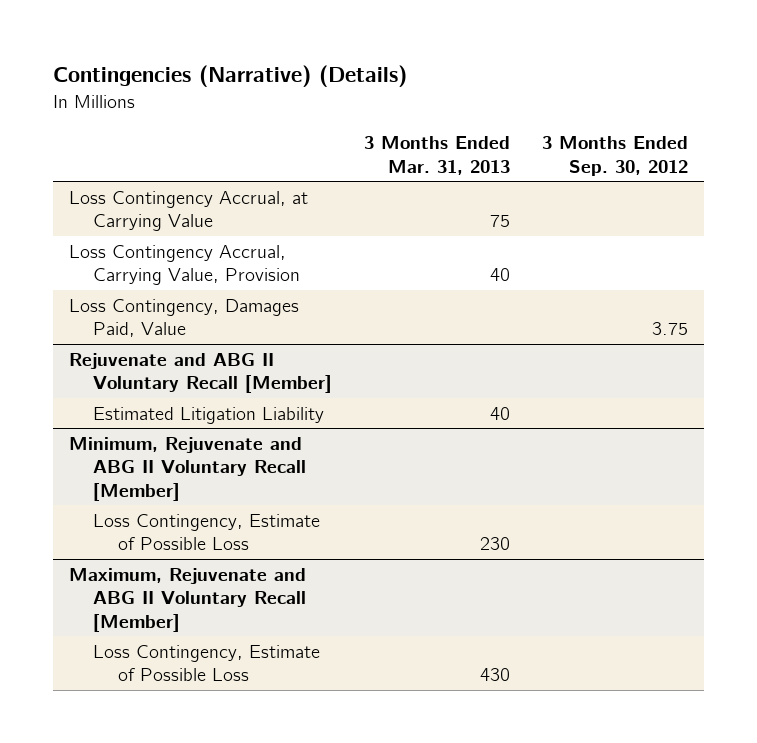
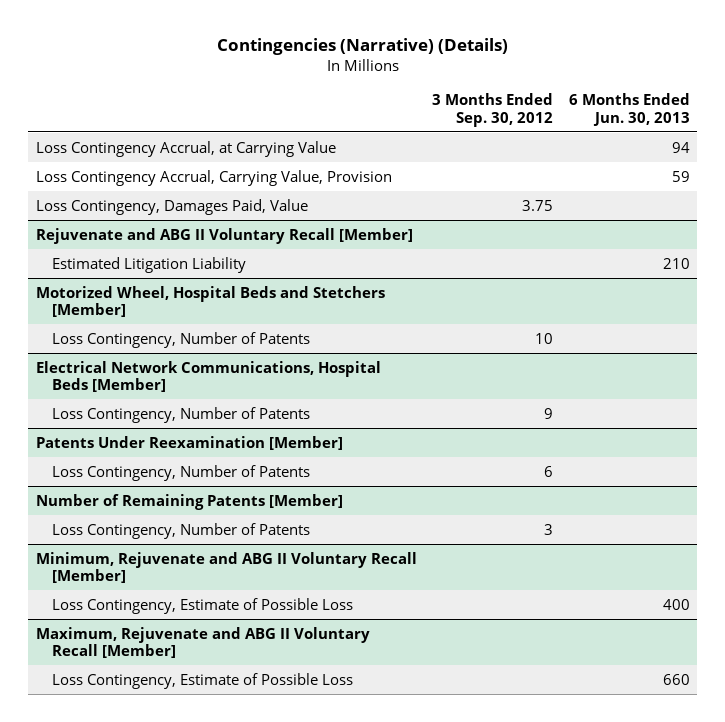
[364,136,511,175] 3 Months Ended Mar. 31, 2013 -> none
none -> [568,92,690,126] 6 Months Ended Jun. 30, 2013
none -> [35,285,385,318] Motorized Wheel, Hospital Beds and Stetchers [Member]
none -> [51,331,310,348] Loss Contingency, Number of Patents
none -> [35,360,381,393] Electrical Network Communications, Hospital Beds [Member]
none -> [51,406,310,423] Loss Contingency, Number of Patents
none -> [35,435,343,450] Patents Under Reexamination [Member]
none -> [51,464,310,481] Loss Contingency, Number of Patents
none -> [35,493,343,510] Number of Remaining Patents [Member]
none -> [51,522,310,539] Loss Contingency, Number of Patents

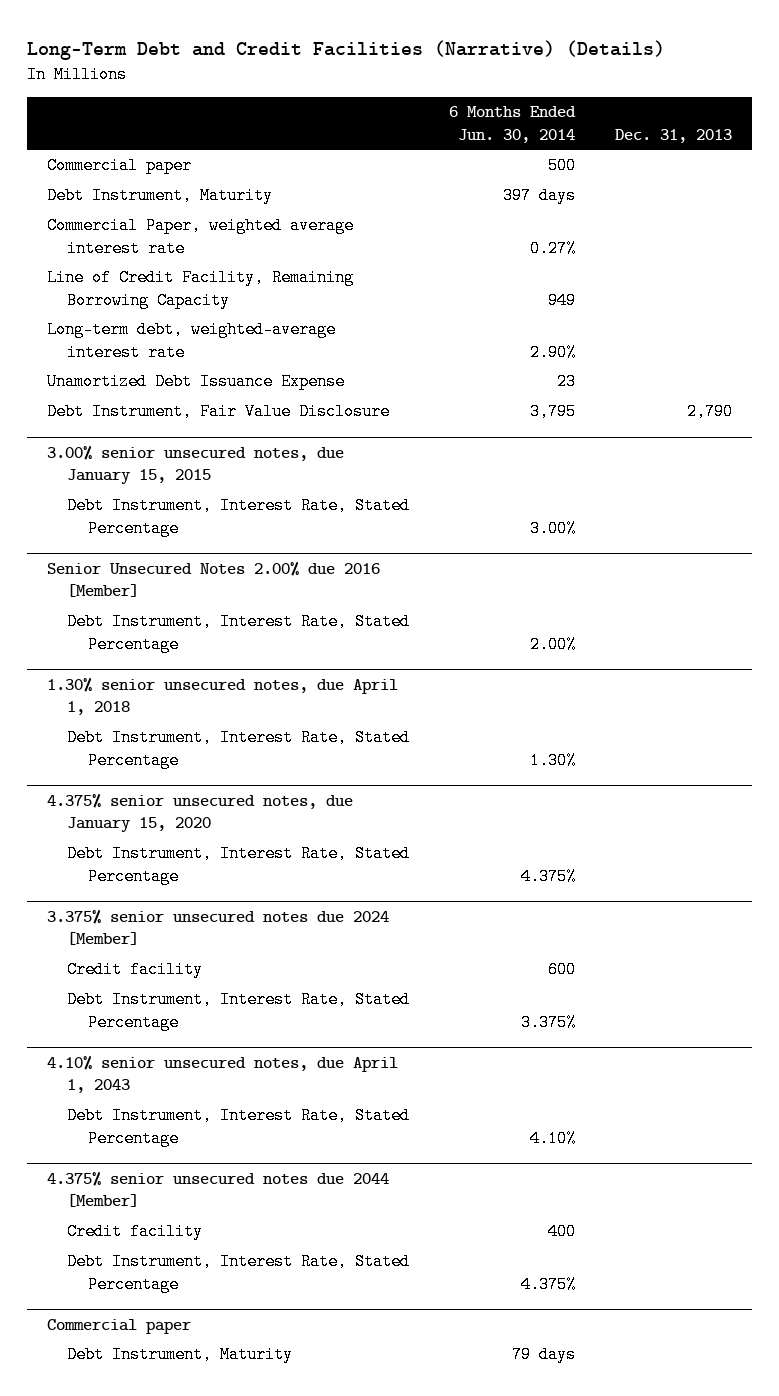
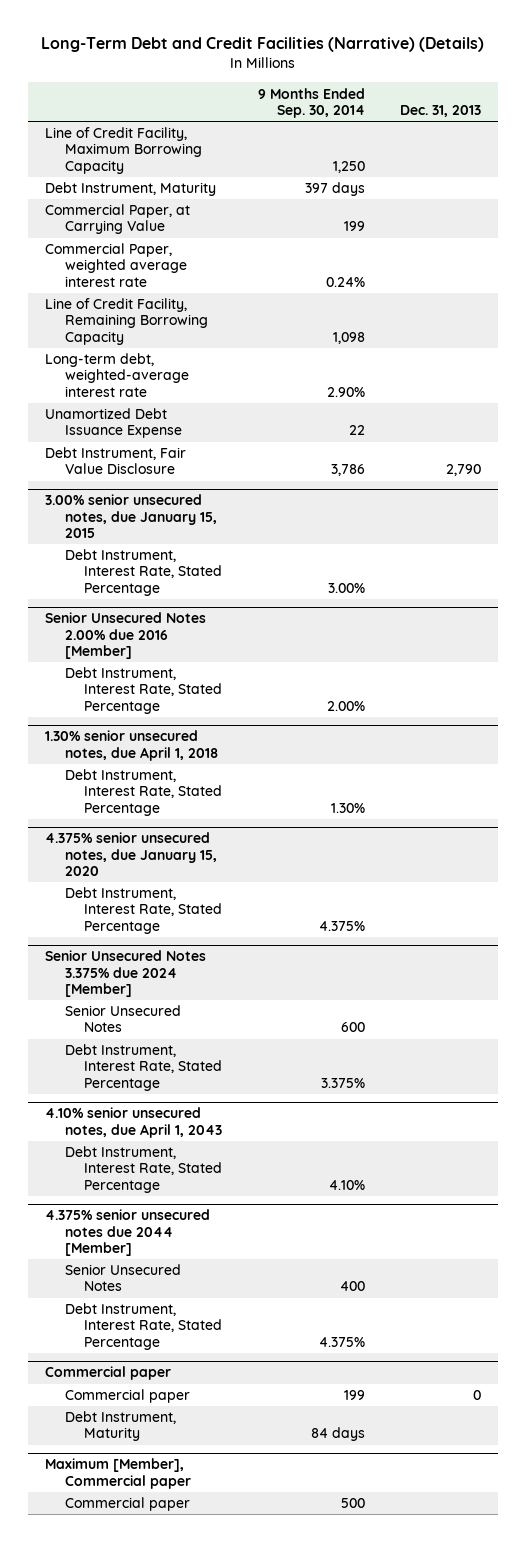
[449,105,577,143] 6 Months Ended Jun. 30, 2014 -> none
none -> [257,87,365,118] 9 Months Ended Sep. 30, 2014
[46,157,192,175] Commercial paper -> none
none -> [45,127,202,174] Line of Credit Facility, Maximum Borrowing Capacity
none -> [45,204,191,235] Commercial Paper, at Carrying Value
[46,909,389,946] 3.375% senior unsecured notes due 2024 [Member] -> [45,950,207,997] Senior Unsecured Notes 3.375% due 2024 [Member]
[67,961,204,979] Credit facility -> [64,1005,181,1033] Senior Unsecured Notes
[67,1223,204,1241] Credit facility -> [64,1264,181,1292] Senior Unsecured Notes
none -> [64,1389,190,1404] Commercial paper
none -> [45,1458,191,1489] Maximum [Member], Commercial paper
none -> [64,1497,190,1512] Commercial paper

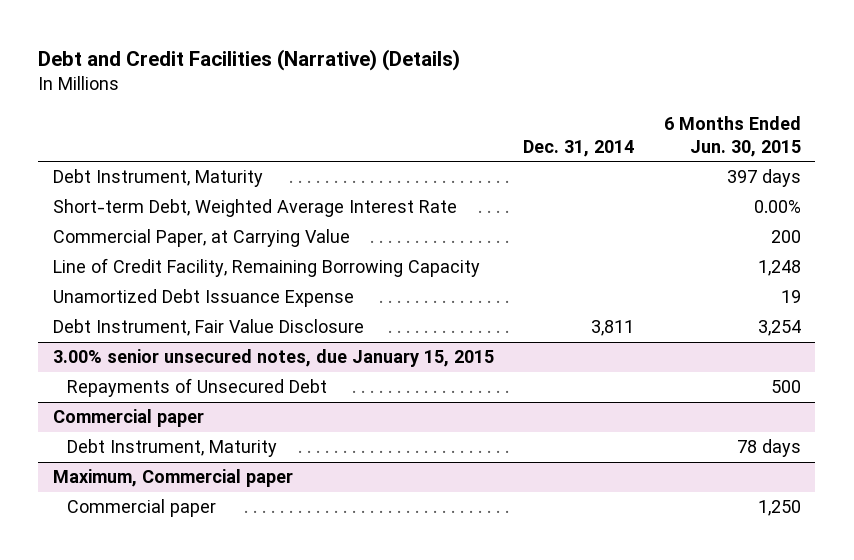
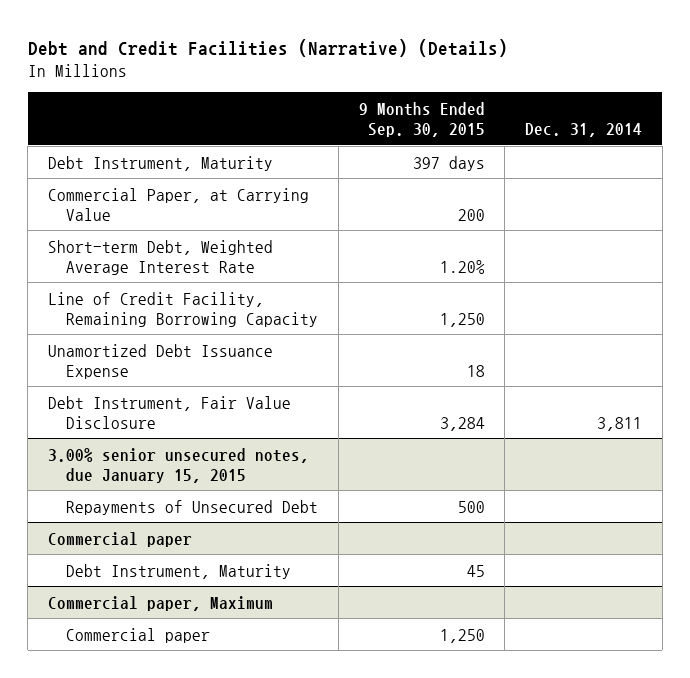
[663,115,801,157] 6 Months Ended Jun. 30, 2015 -> none
none -> [358,101,485,138] 9 Months Ended Sep. 30, 2015
[53,199,458,218] Short-term Debt, Weighted Average Interest Rate -> [48,239,274,275] Short-term Debt, Weighted Average Interest Rate
[53,469,294,488] Maximum, Commercial paper -> [48,595,274,611] Commercial paper, Maximum

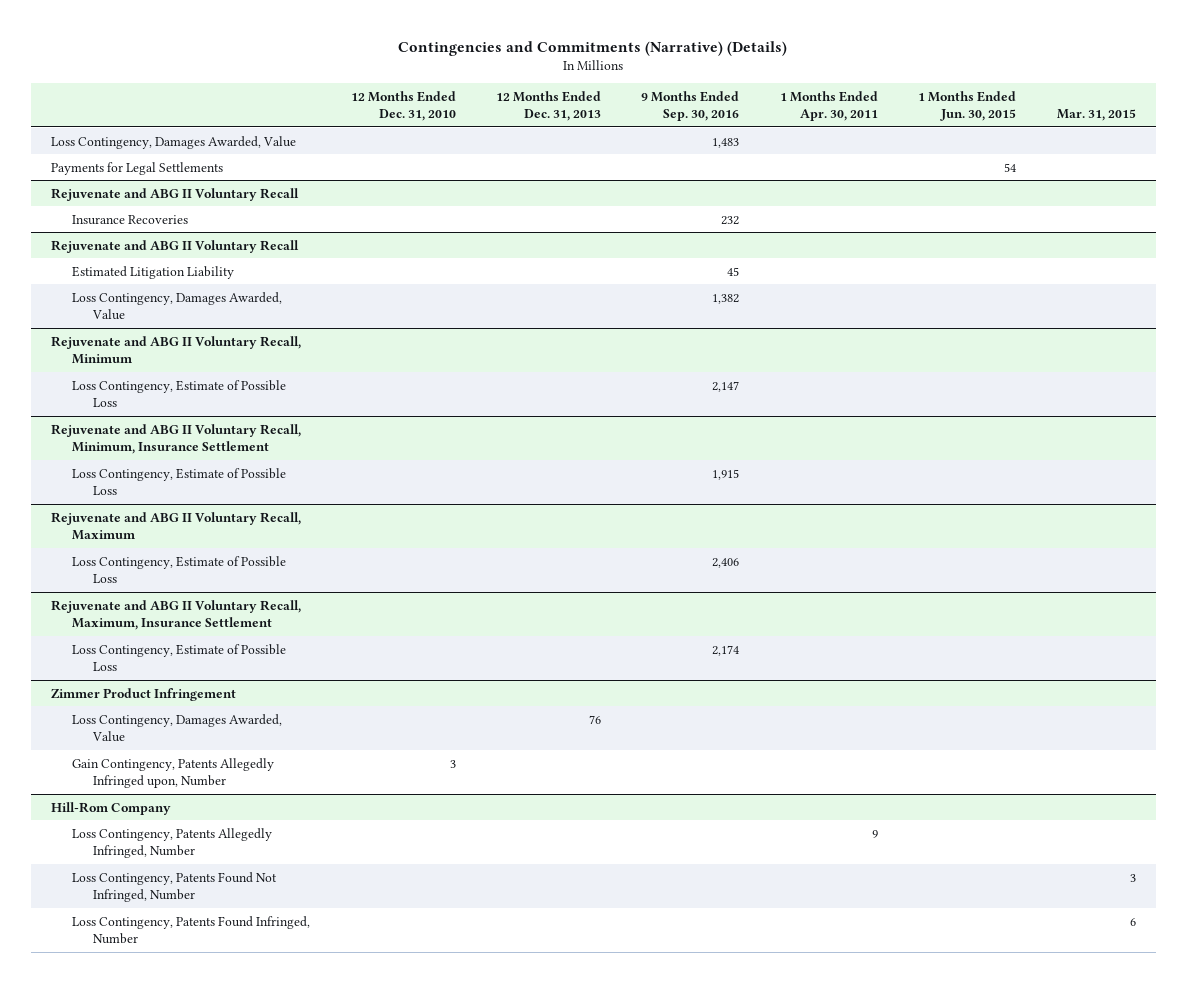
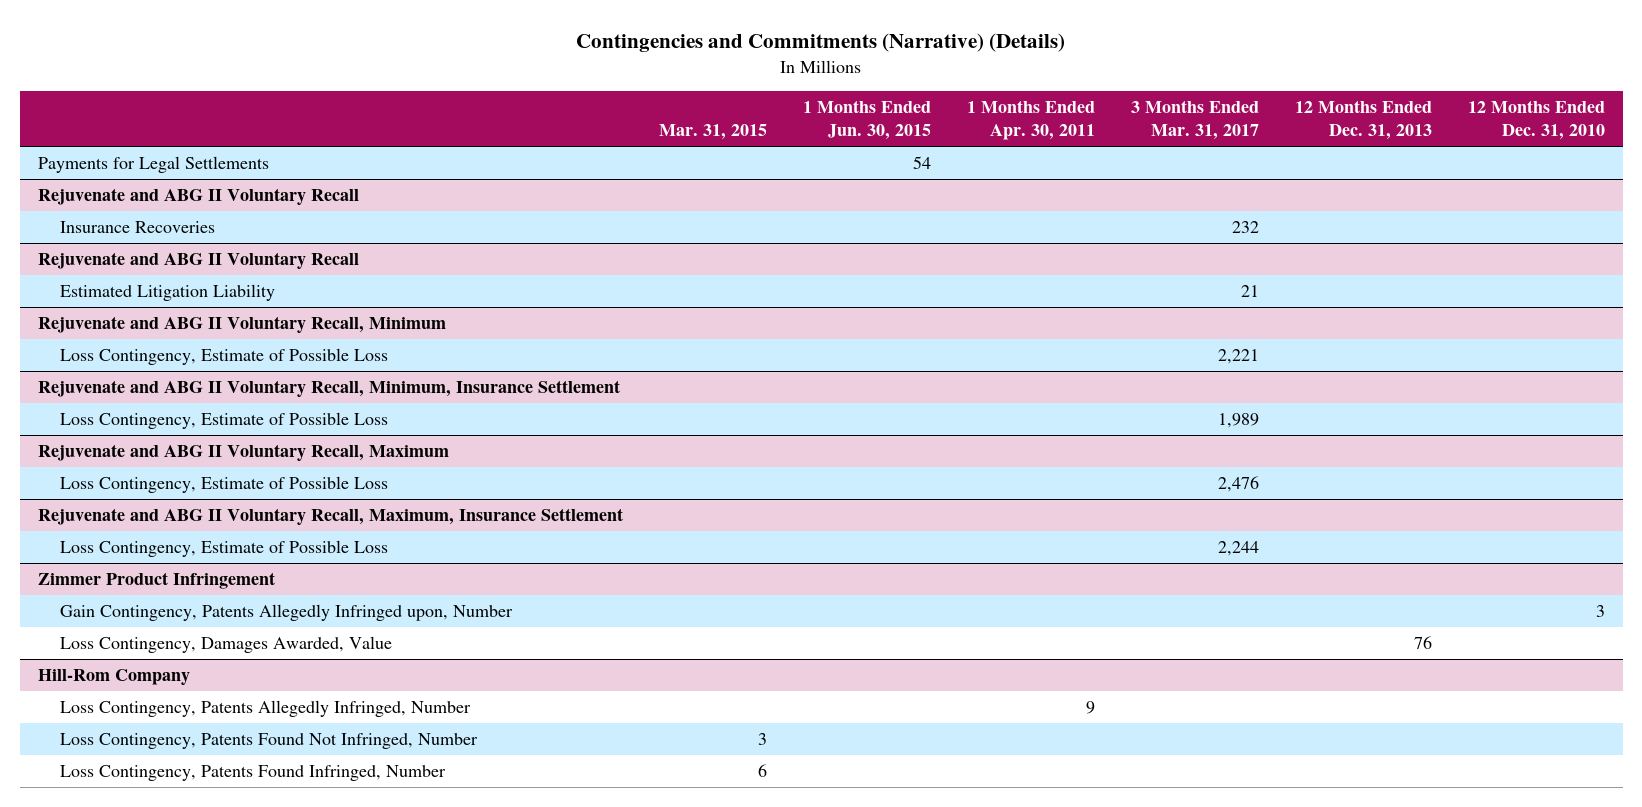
[641,90,740,122] 9 Months Ended Sep. 30, 2016 -> none
none -> [1130,99,1259,141] 3 Months Ended Mar. 31, 2017
[51,135,297,149] Loss Contingency, Damages Awarded, Value -> none
[72,291,283,320] Loss Contingency, Damages Awarded, Value -> none
[72,713,283,742] Loss Contingency, Damages Awarded, Value -> [60,636,393,654] Loss Contingency, Damages Awarded, Value

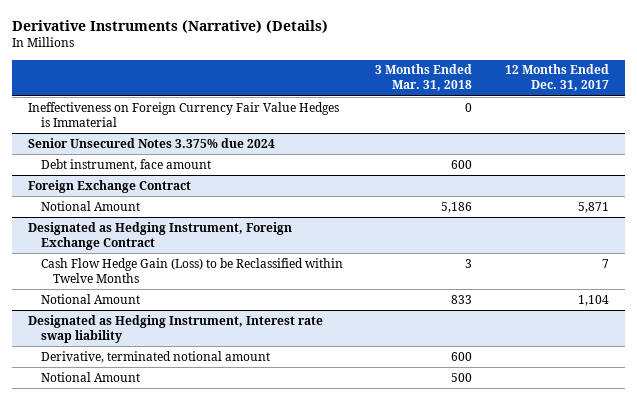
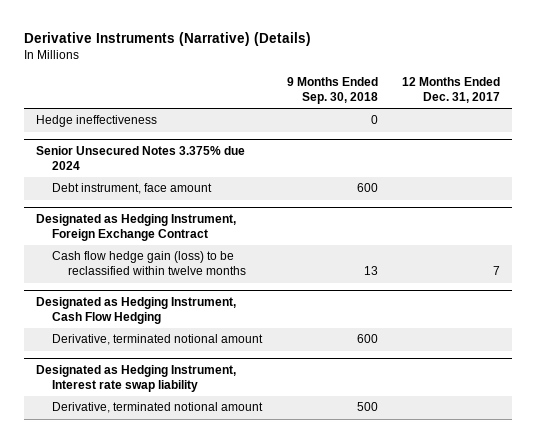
[375,64,473,92] 3 Months Ended Mar. 31, 2018 -> none
none -> [286,77,378,105] 9 Months Ended Sep. 30, 2018
[28,101,340,127] Ineffectiveness on Foreign Currency Fair Value Hedges is Immaterial -> [36,115,158,128] Hedge ineffectiveness
[28,179,192,193] Foreign Exchange Contract -> none
[40,200,140,211] Notional Amount -> none
[40,293,140,304] Notional Amount -> none
[40,257,343,283] Cash Flow Hedge Gain (Loss) to be Reclassified within Twelve Months -> [52,251,247,276] Cash flow hedge gain (loss) to be reclassified within twelve months
none -> [36,296,237,324] Designated as Hedging Instrument, Cash Flow Hedging
none -> [52,334,264,346] Derivative, terminated notional amount
[40,371,140,382] Notional Amount -> none

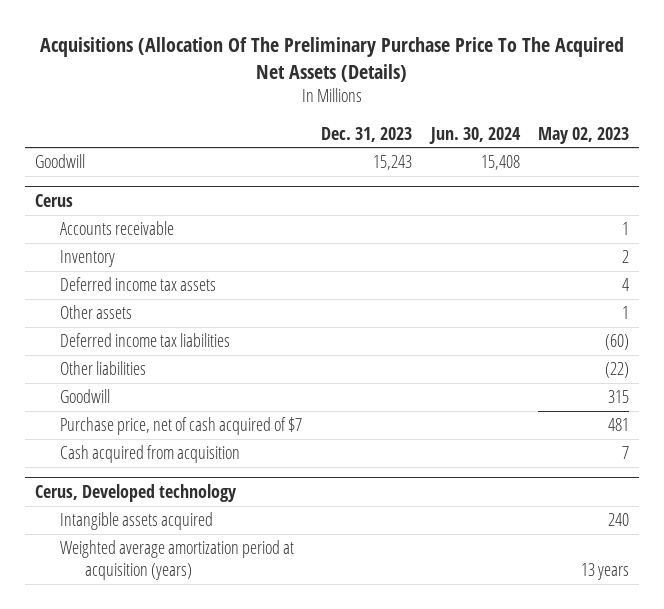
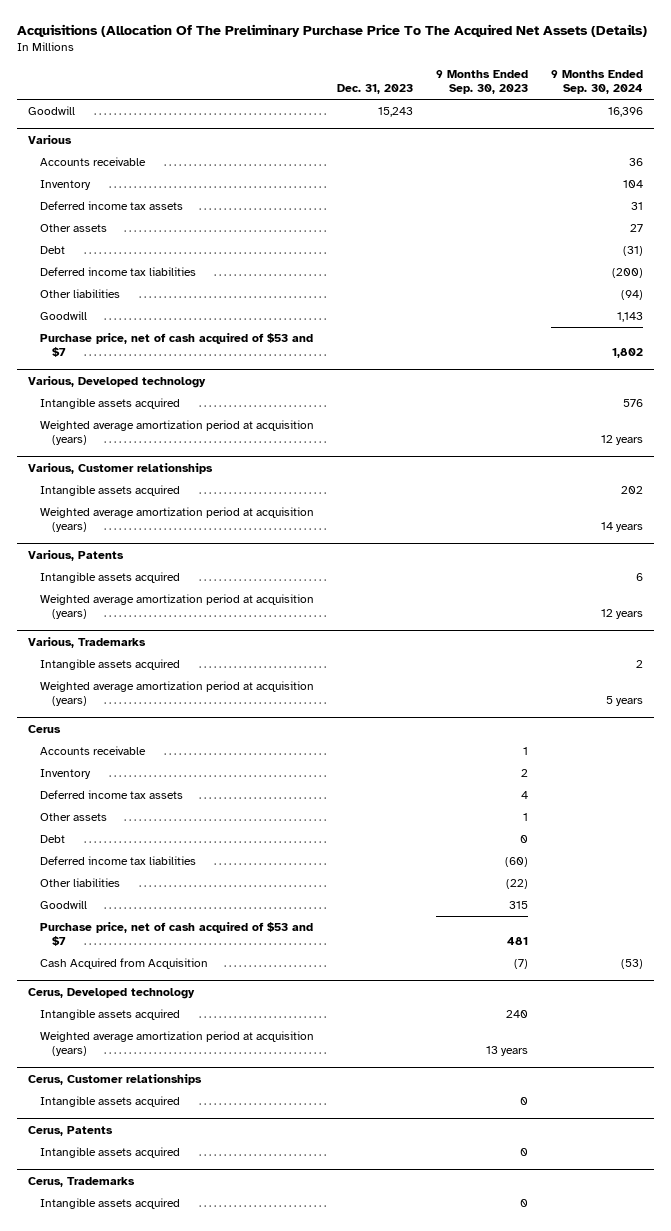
[428,126,521,144] Jun. 30, 2024 -> none
[538,126,630,144] May 02, 2023 -> none
none -> [435,70,528,95] 9 Months Ended Sep. 30, 2023
none -> [550,70,643,95] 9 Months Ended Sep. 30, 2024
none -> [28,135,73,145] Various
none -> [40,157,147,167] Accounts receivable
none -> [40,180,92,191] Inventory
none -> [40,201,184,211] Deferred income tax assets
none -> [40,224,108,233] Other assets
none -> [40,246,66,255] Debt
none -> [40,267,197,277] Deferred income tax liabilities
none -> [40,289,121,299] Other liabilities
none -> [40,311,88,321] Goodwill
none -> [40,333,314,358] Purchase price, net of cash acquired of $53 and $7
none -> [28,376,207,389] Various, Developed technology
none -> [40,398,181,410] Intangible assets acquired
none -> [40,420,315,446] Weighted average amortization period at acquisition (years)
none -> [28,463,214,475] Various, Customer relationships
none -> [40,485,181,497] Intangible assets acquired
none -> [40,507,315,533] Weighted average amortization period at acquisition (years)
none -> [28,550,125,562] Various, Patents
none -> [40,572,181,584] Intangible assets acquired
none -> [40,594,315,620] Weighted average amortization period at acquisition (years)
none -> [28,637,147,649] Various, Trademarks
none -> [40,659,181,671] Intangible assets acquired
none -> [40,681,315,707] Weighted average amortization period at acquisition (years)
none -> [40,835,66,844] Debt
[59,417,302,436] Purchase price, net of cash acquired of $7 -> [40,922,314,947] Purchase price, net of cash acquired of $53 and $7
[59,445,240,464] Cash acquired from acquisition -> [40,958,209,970] Cash Acquired from Acquisition
none -> [28,1074,203,1086] Cerus, Customer relationships
none -> [40,1096,181,1108] Intangible assets acquired
none -> [28,1126,114,1137] Cerus, Patents
none -> [40,1147,181,1159] Intangible assets acquired
none -> [28,1177,136,1188] Cerus, Trademarks
none -> [40,1198,181,1210] Intangible assets acquired

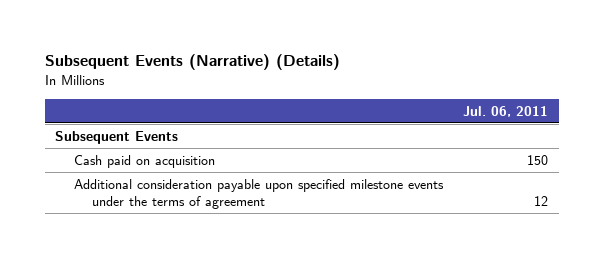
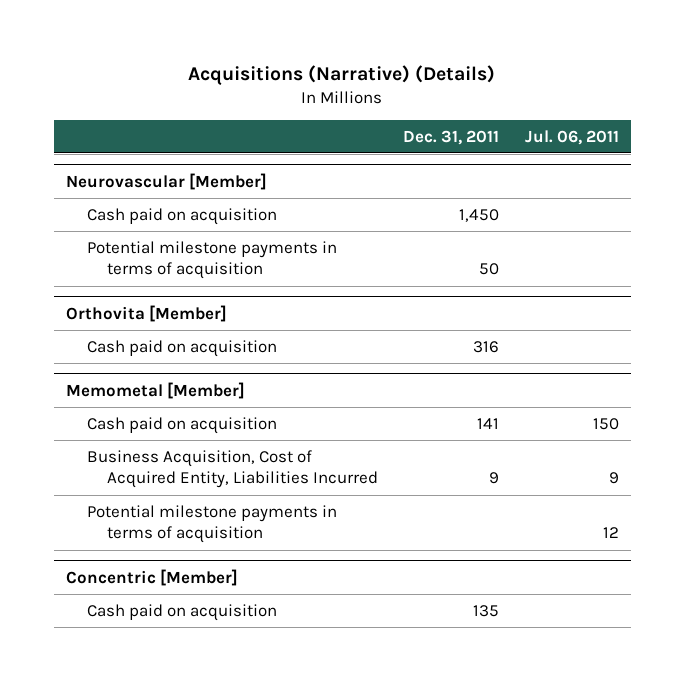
[44,54,340,71] Subsequent Events (Narrative) (Details) -> [188,65,496,86] Acquisitions (Narrative) (Details)
none -> [403,129,500,145] Dec. 31, 2011
[55,130,179,144] Subsequent Events -> none
none -> [66,172,268,190] Neurovascular [Member]
none -> [86,207,277,225] Cash paid on acquisition
none -> [86,240,337,280] Potential milestone payments in terms of acquisition
none -> [66,304,228,322] Orthovita [Member]
none -> [86,339,277,357] Cash paid on acquisition
none -> [66,381,246,399] Memometal [Member]
none -> [86,449,378,489] Business Acquisition, Cost of Acquired Entity, Liabilities Incurred
[73,178,444,209] Additional consideration payable upon specified milestone events under the terms of agreement -> [86,504,337,544] Potential milestone payments in terms of acquisition
none -> [66,568,239,586] Concentric [Member]
none -> [86,603,277,621] Cash paid on acquisition

